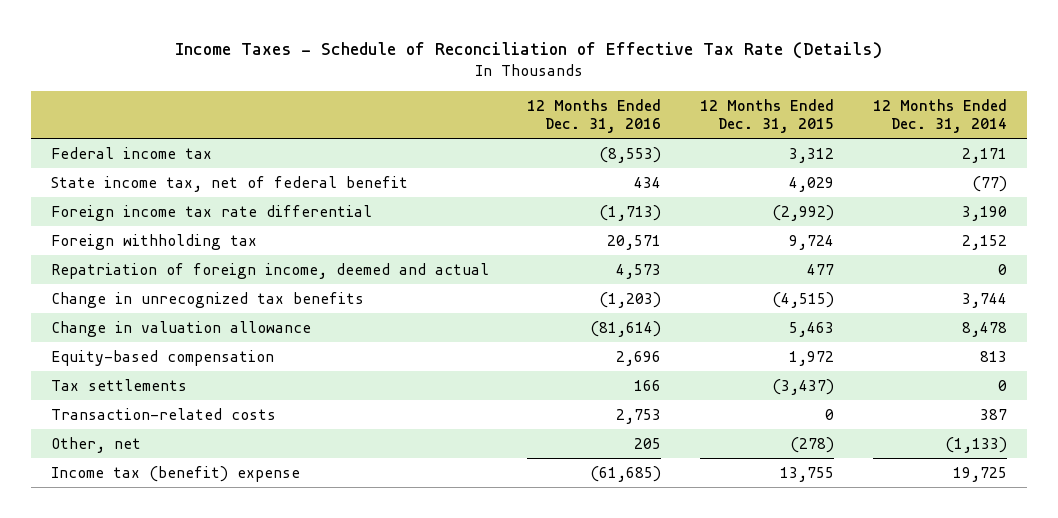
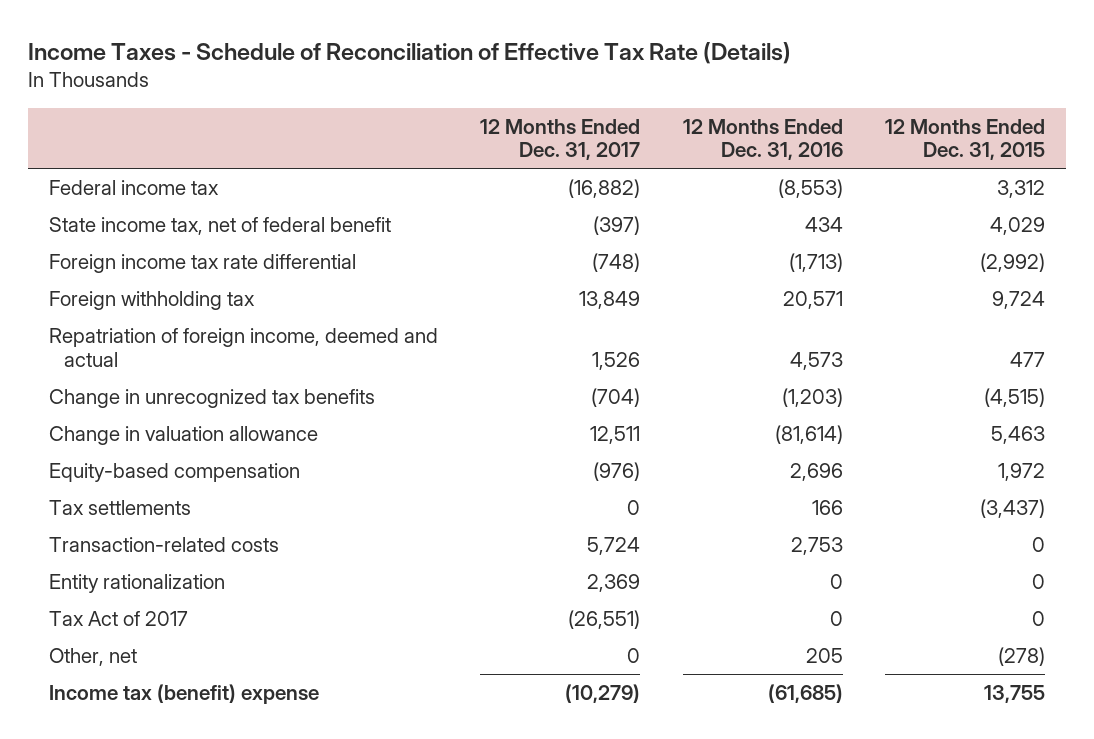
[873,98,1008,134] 12 Months Ended Dec. 31, 2014 -> none
none -> [480,118,641,161] 12 Months Ended Dec. 31, 2017
none -> [49,573,226,593] Entity rationalization
none -> [49,610,189,626] Tax Act of 2017

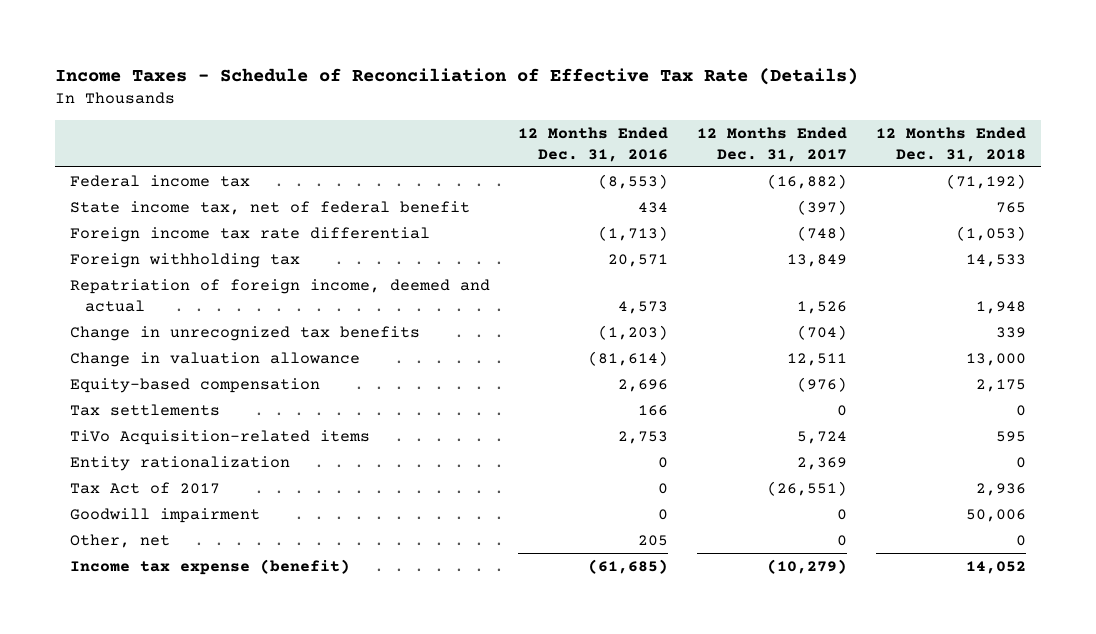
[885,118,1046,161] 12 Months Ended Dec. 31, 2015 -> none
none -> [876,126,1027,162] 12 Months Ended Dec. 31, 2018
[49,536,280,552] Transaction-related costs -> [69,429,370,445] TiVo Acquisition-related items
none -> [69,507,260,523] Goodwill impairment
[49,683,320,704] Income tax (benefit) expense -> [69,558,350,575] Income tax expense (benefit)

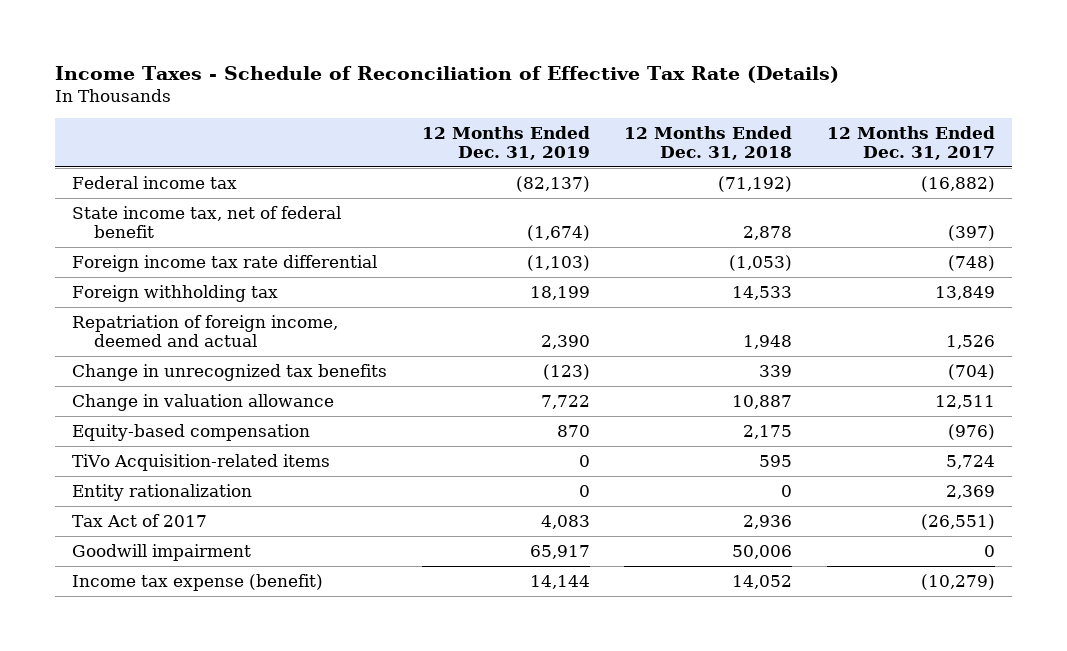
[518,126,669,162] 12 Months Ended Dec. 31, 2016 -> none
none -> [421,126,590,161] 12 Months Ended Dec. 31, 2019
[996,201,1027,213] 765 -> [743,225,793,240] 2,878
[966,352,1027,366] 13,000 -> [732,394,793,409] 10,887
[69,403,220,416] Tax settlements -> none
[69,533,170,548] Other, net -> none

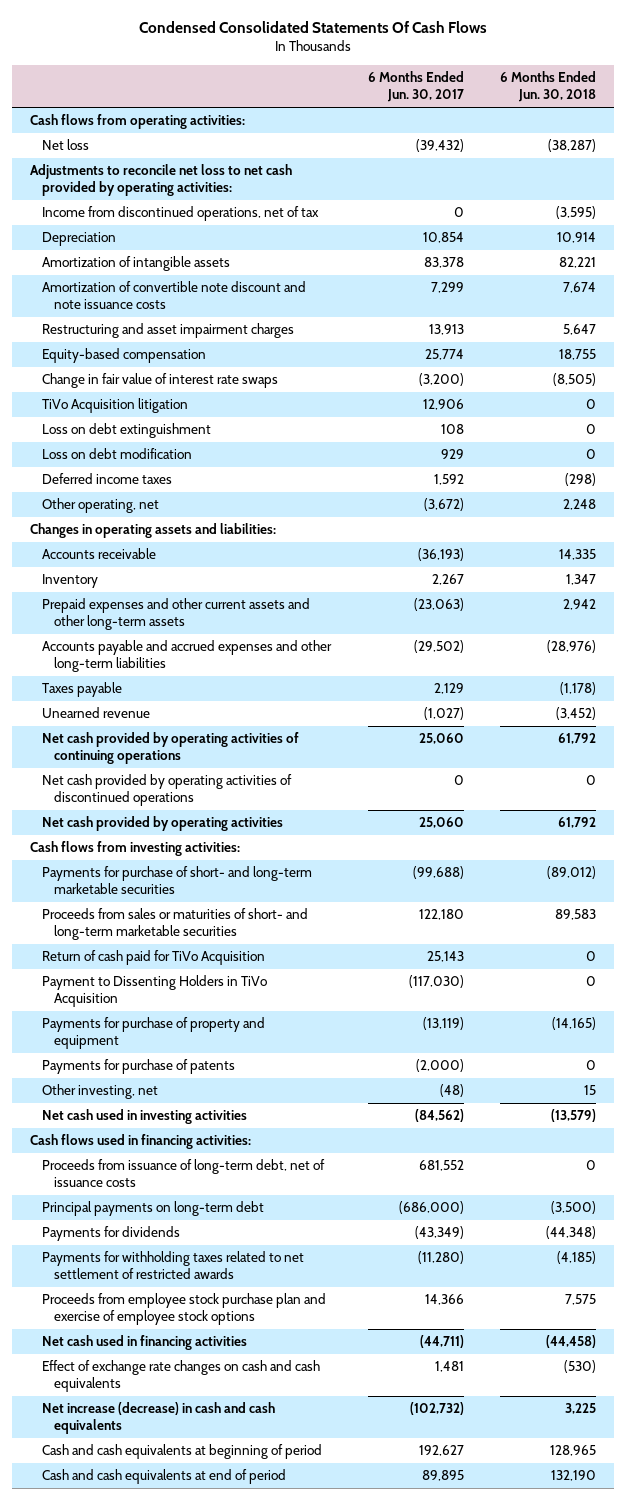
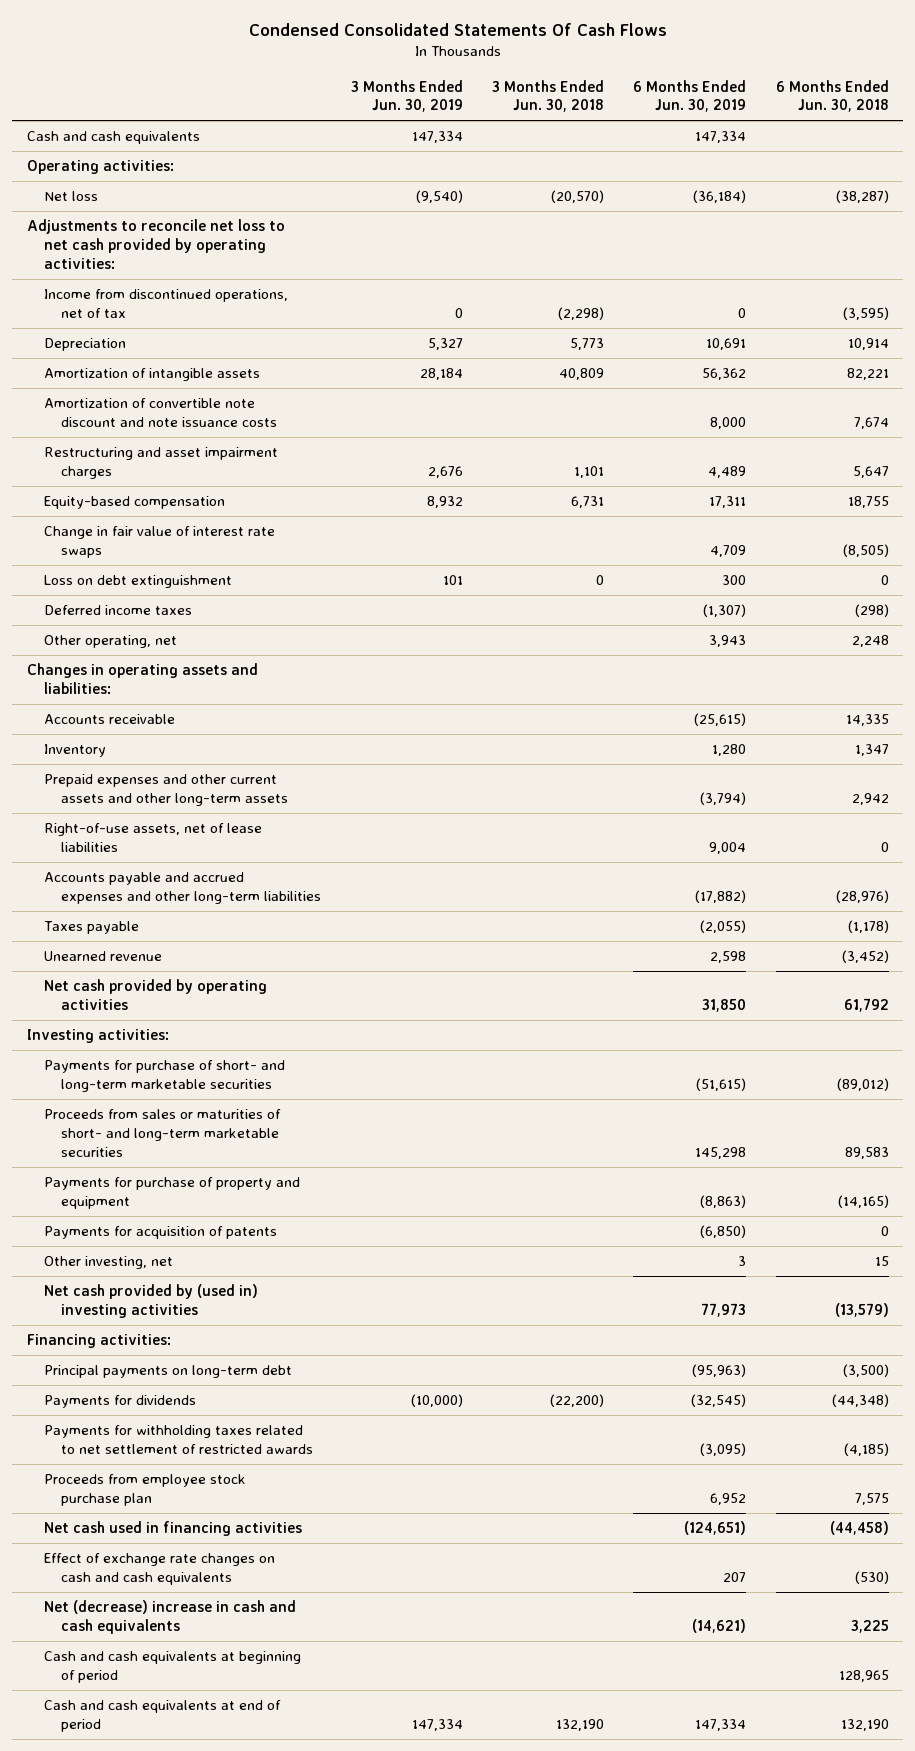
[367,71,464,103] 6 Months Ended Jun. 30, 2017 -> none
none -> [350,79,463,113] 3 Months Ended Jun. 30, 2019
none -> [492,79,605,113] 3 Months Ended Jun. 30, 2018
none -> [633,79,747,113] 6 Months Ended Jun. 30, 2019
none -> [26,131,200,145] Cash and cash equivalents
[29,114,245,130] Cash flows from operating activities: -> [26,160,174,175] Operating activities:
[42,398,189,414] TiVo Acquisition litigation -> none
[42,448,193,460] Loss on debt modification -> none
none -> [44,823,263,853] Right-of-use assets, net of lease liabilities
[42,732,300,765] Net cash provided by operating activities of continuing operations -> none
[42,774,293,807] Net cash provided by operating activities of discontinued operations -> none
[29,841,240,857] Cash flows from investing activities: -> [26,1029,169,1044] Investing activities:
[42,950,266,966] Return of cash paid for TiVo Acquisition -> none
[42,975,268,1008] Payment to Dissenting Holders in TiVo Acquisition -> none
[42,1059,236,1075] Payments for purchase of patents -> [44,1226,278,1240] Payments for acquisition of patents
[42,1159,326,1188] Proceeds from issuance of long-term debt, net of issuance costs -> none
[42,1109,248,1125] Net cash used in investing activities -> [44,1284,259,1319] Net cash provided by (used in) investing activities
[29,1134,251,1150] Cash flows used in financing activities: -> [26,1334,171,1349] Financing activities:
[42,1293,327,1326] Proceeds from employee stock purchase plan and exercise of employee stock options -> [44,1474,247,1507] Proceeds from employee stock purchase plan
[42,1402,276,1435] Net increase (decrease) in cash and cash equivalents -> [44,1600,297,1635] Net (decrease) increase in cash and cash equivalents

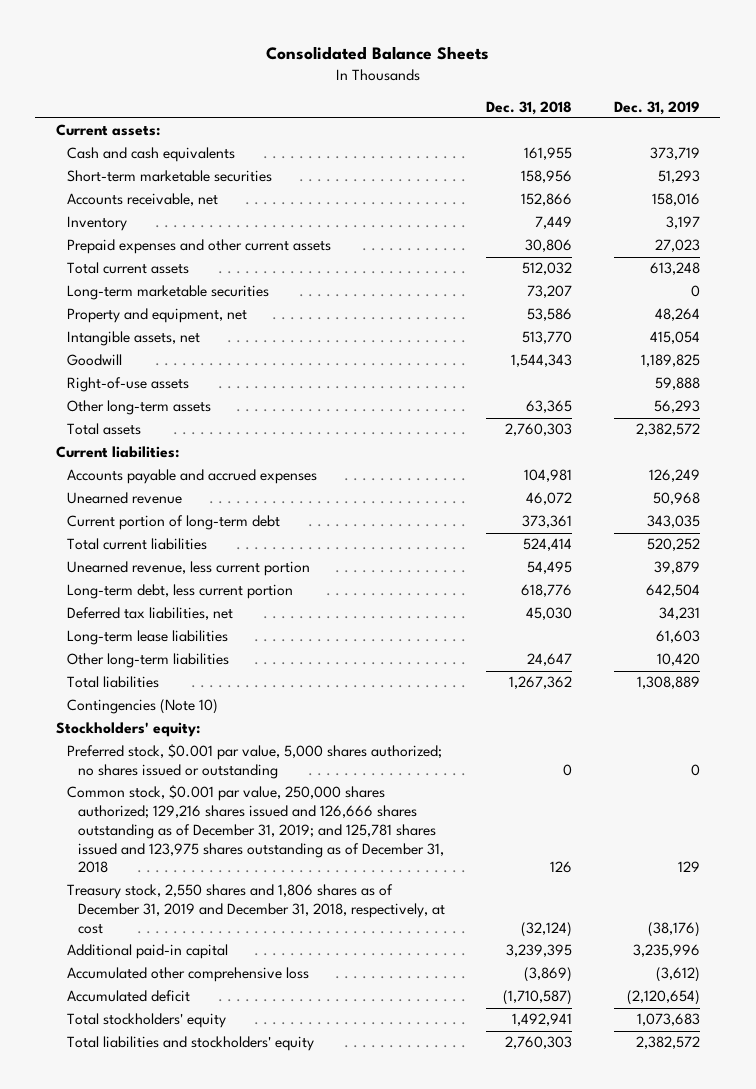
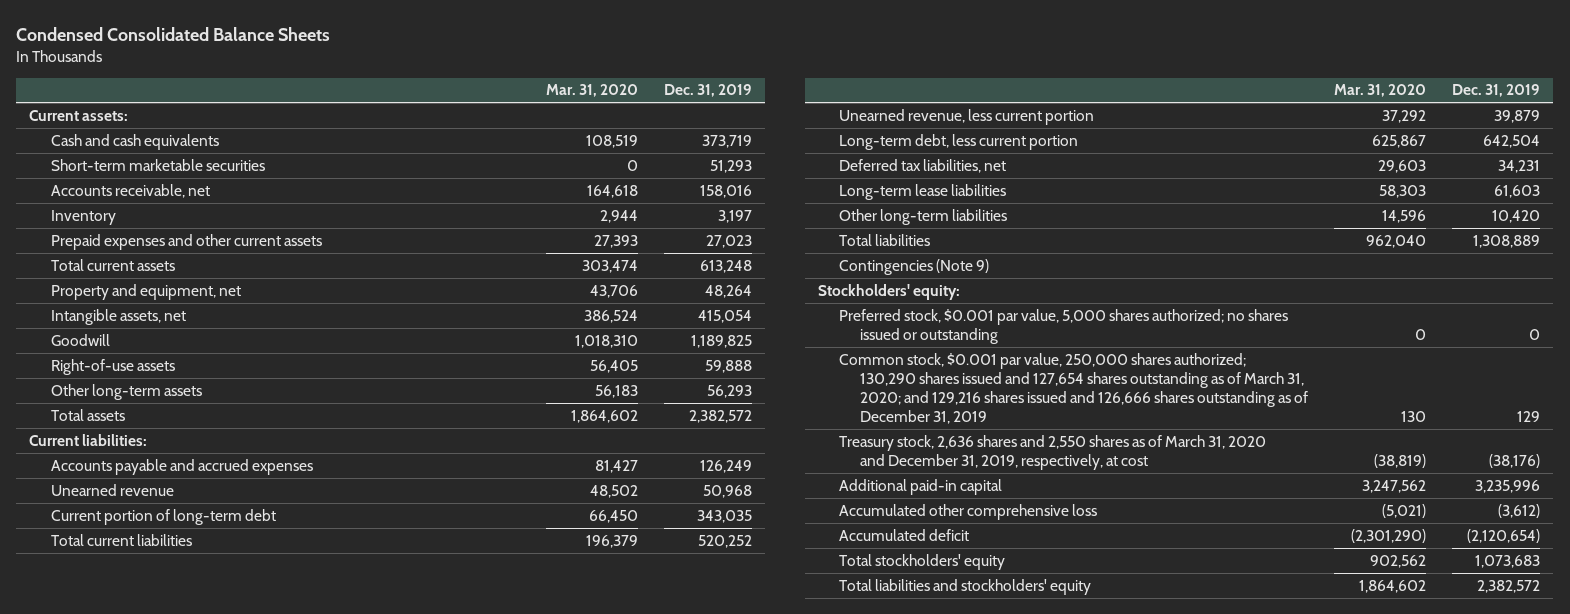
[265,46,489,61] Consolidated Balance Sheets -> [16,26,331,41] Condensed Consolidated Balance Sheets
[486,100,573,115] Dec. 31, 2018 -> none
none -> [546,84,639,98] Mar. 31, 2020
[67,285,270,301] Long-term marketable securities -> none
[67,699,219,715] Contingencies (Note 10) -> [838,258,989,275] Contingencies (Note 9)
[67,785,445,874] Common stock, $0.001 par value, 250,000 shares authorized; 129,216 shares issued and 126,666 shares outstanding as of December 31, 2019; and 125,781 shares issued and 123,975 shares outstanding as of December 31, 2018 -> [838,352,1309,425] Common stock, $0.001 par value, 250,000 shares authorized; 130,290 shares issued and 127,654 shares outstanding as of March 31, 2020; and 129,216 shares issued and 126,666 shares outstanding as of December 31, 2019
[67,884,446,934] Treasury stock, 2,550 shares and 1,806 shares as of December 31, 2019 and December 31, 2018, respectively, at cost -> [838,434,1266,470] Treasury stock, 2,636 shares and 2,550 shares as of March 31, 2020 and December 31, 2019, respectively, at cost

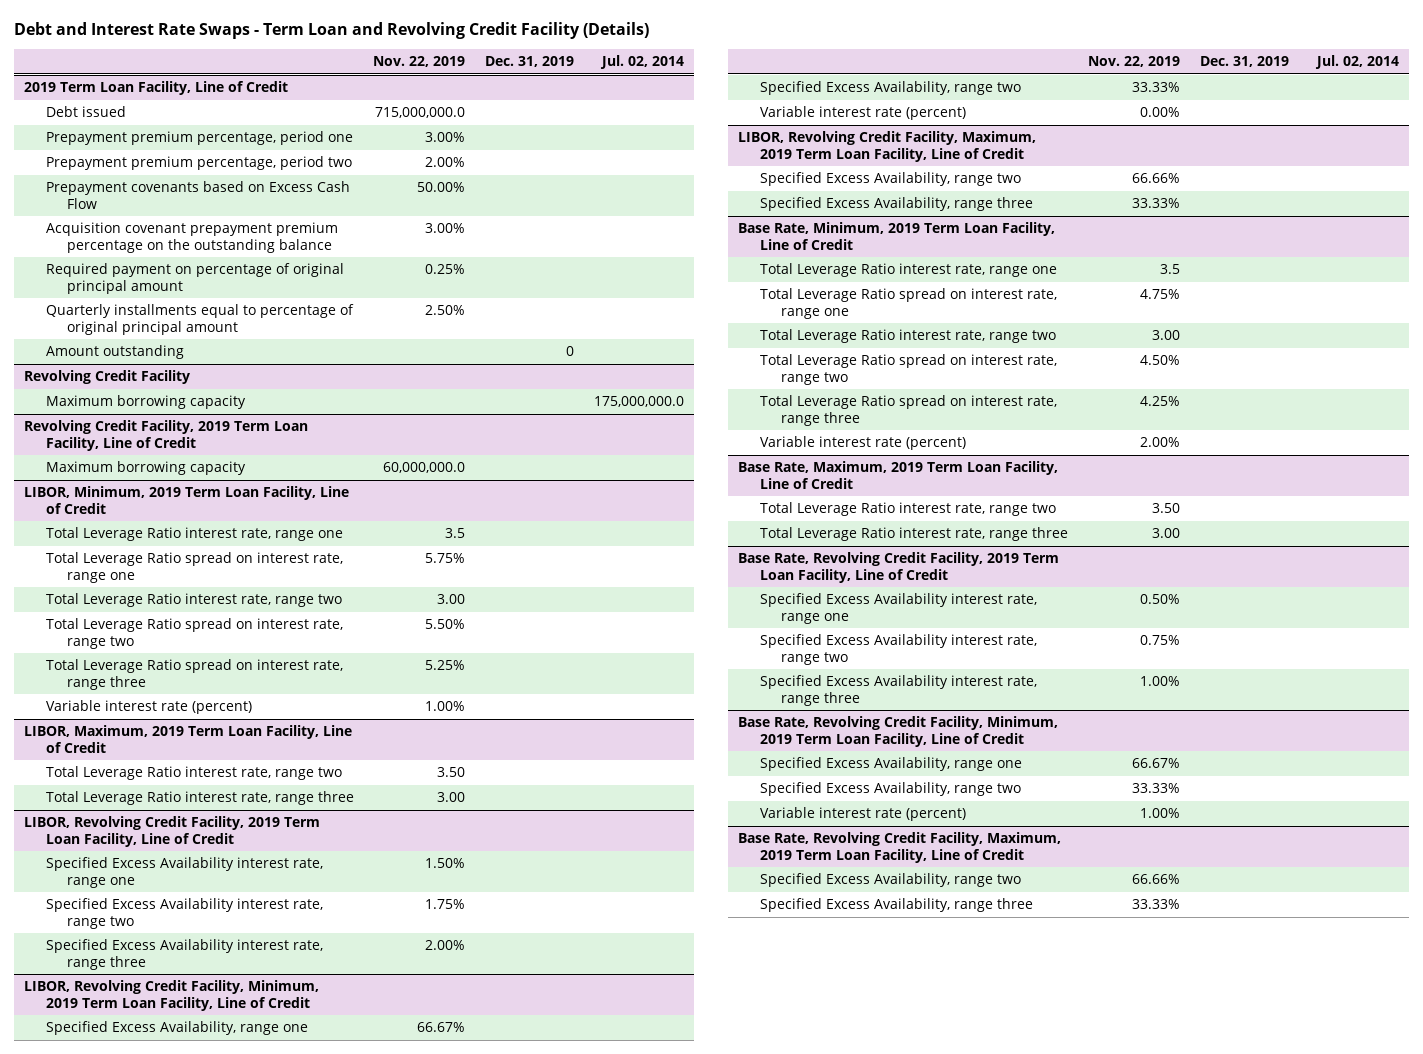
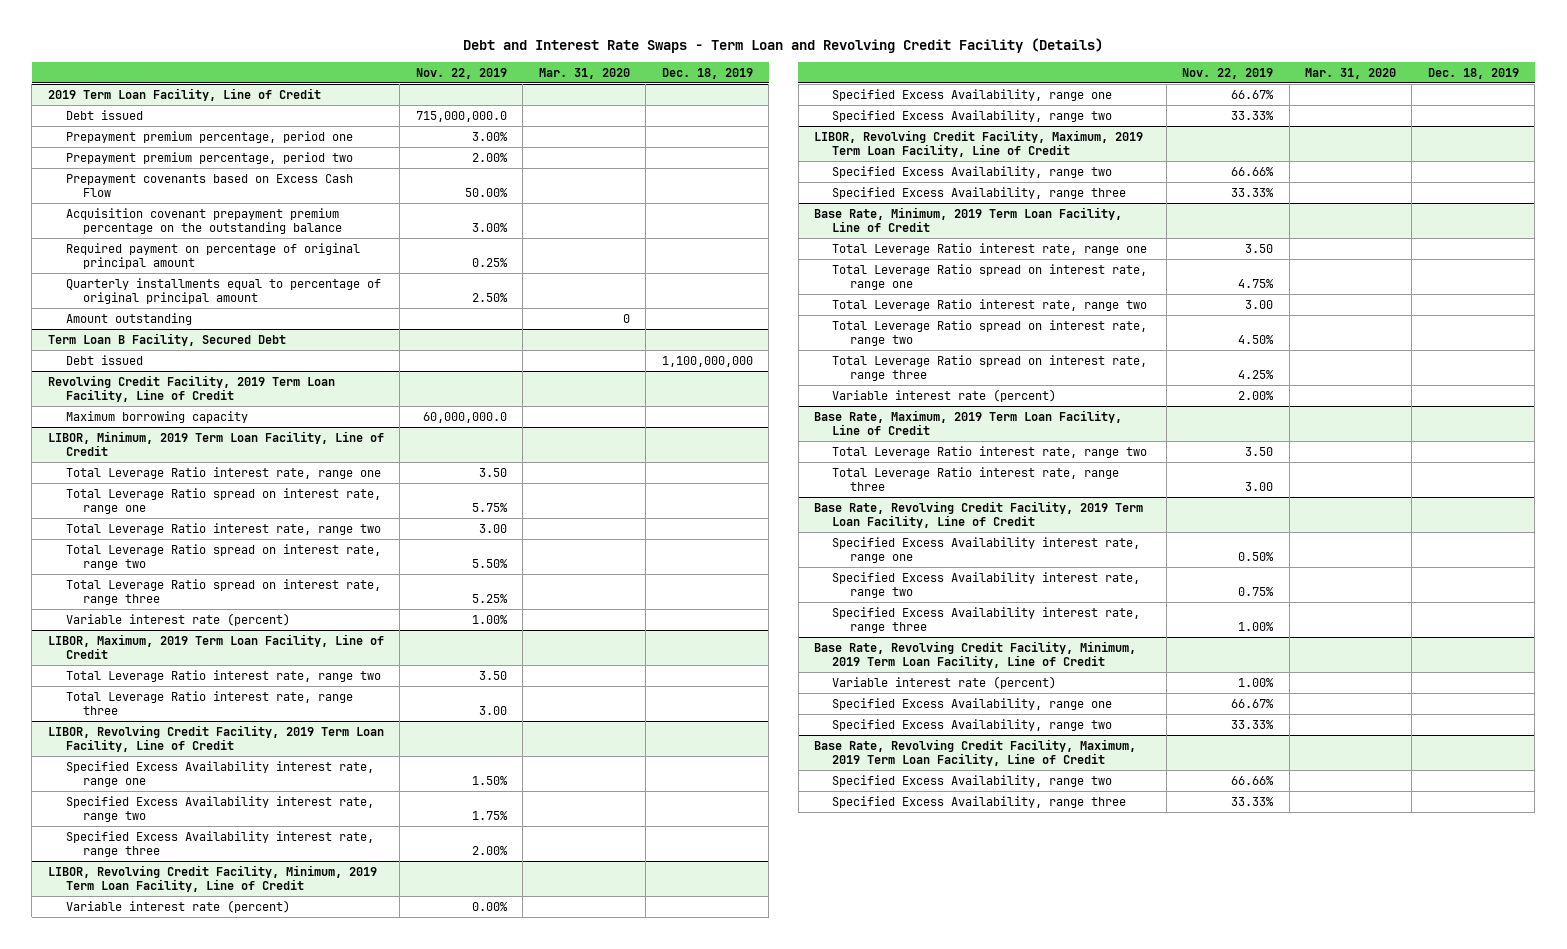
[485,56,575,68] Dec. 31, 2019 -> none
[600,55,685,70] Jul. 02, 2014 -> none
none -> [538,67,630,79] Mar. 31, 2020
none -> [661,67,753,79] Dec. 18, 2019
[24,370,191,385] Revolving Credit Facility -> none
[45,395,246,410] Maximum borrowing capacity -> none
none -> [47,332,286,346] Term Loan B Facility, Secured Debt
none -> [65,354,143,365] Debt issued
[445,528,466,539] 3.5 -> [478,467,507,477] 3.50
[759,106,966,121] Variable interest rate (percent) -> [65,899,290,913] Variable interest rate (percent)
[1159,264,1180,275] 3.5 -> [1245,243,1274,253] 3.50
[759,807,966,822] Variable interest rate (percent) -> [831,675,1056,689] Variable interest rate (percent)

